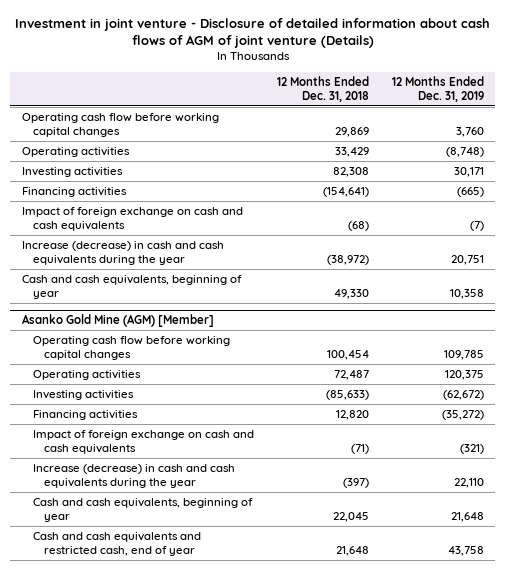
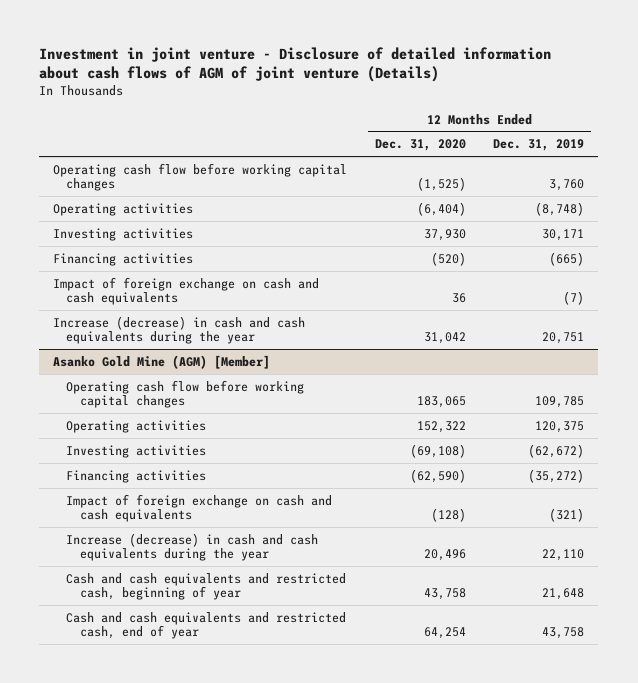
[276,75,369,102] 12 Months Ended Dec. 31, 2018 -> none
none -> [374,139,466,152] Dec. 31, 2020
[21,274,242,300] Cash and cash equivalents, beginning of year -> none
[32,497,253,523] Cash and cash equivalents, beginning of year -> [66,572,347,601] Cash and cash equivalents and restricted cash, beginning of year

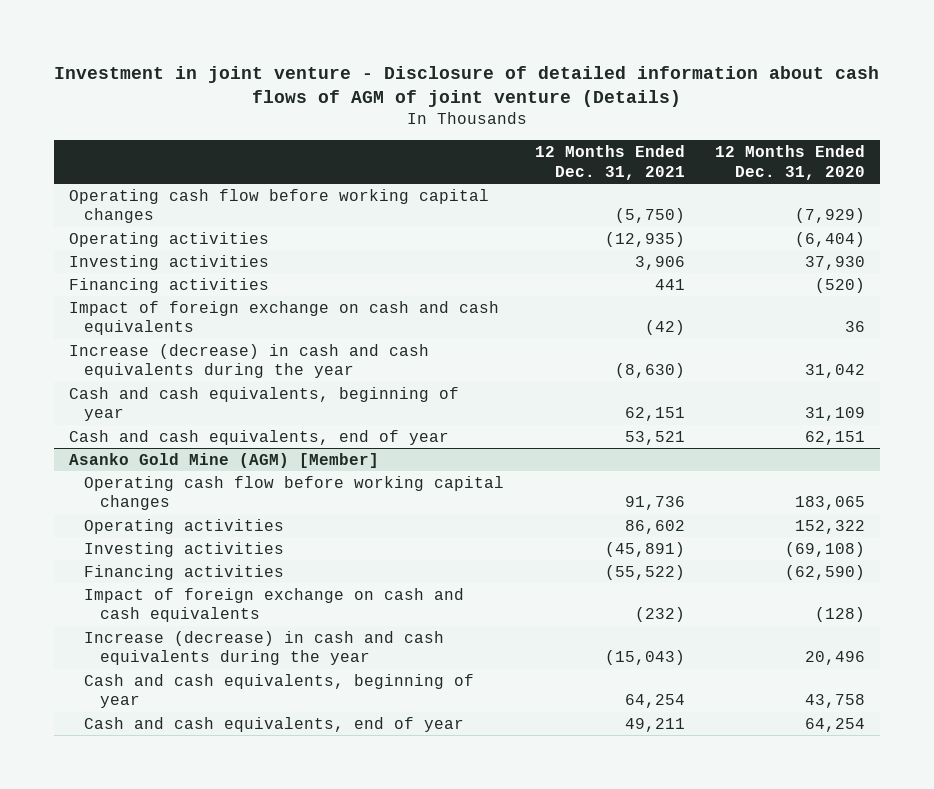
[493,139,585,152] Dec. 31, 2019 -> none
none -> [534,145,685,180] 12 Months Ended Dec. 31, 2021
[416,177,466,192] (1,525) -> [794,208,865,224] (7,929)
none -> [69,386,460,422] Cash and cash equivalents, beginning of year
none -> [69,429,450,445] Cash and cash equivalents, end of year
[66,572,347,601] Cash and cash equivalents and restricted cash, beginning of year -> [84,673,475,709] Cash and cash equivalents, beginning of year
[66,611,347,640] Cash and cash equivalents and restricted cash, end of year -> [84,716,465,732] Cash and cash equivalents, end of year

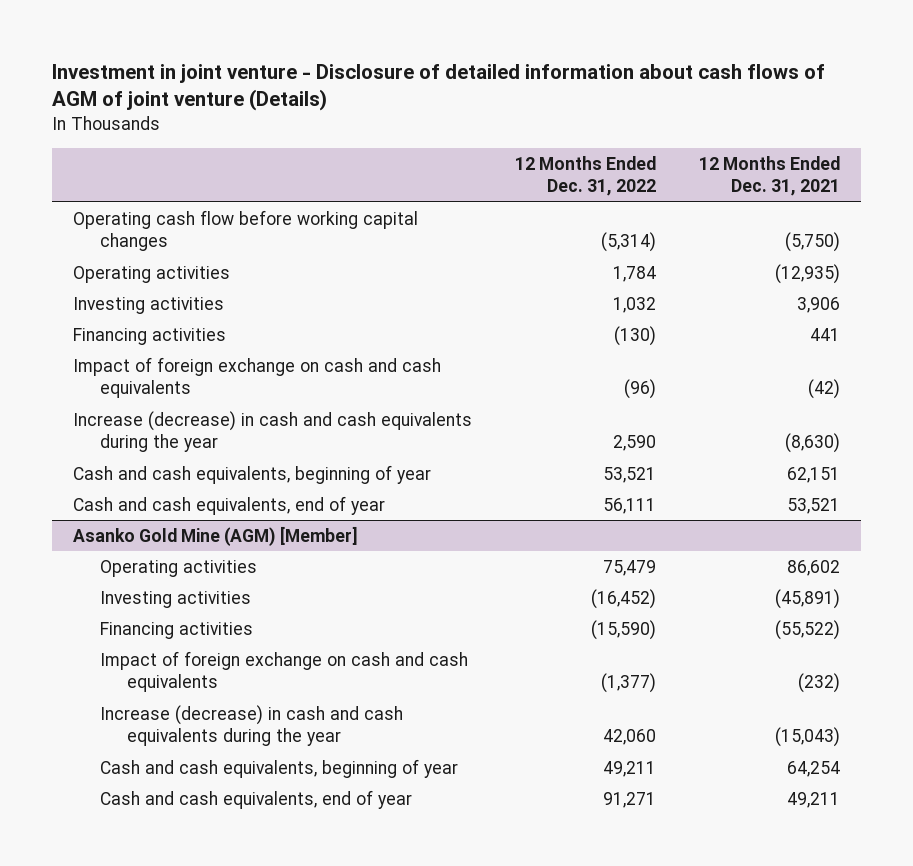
[714,145,865,180] 12 Months Ended Dec. 31, 2020 -> none
none -> [514,156,656,197] 12 Months Ended Dec. 31, 2022
[84,475,505,511] Operating cash flow before working capital changes -> none

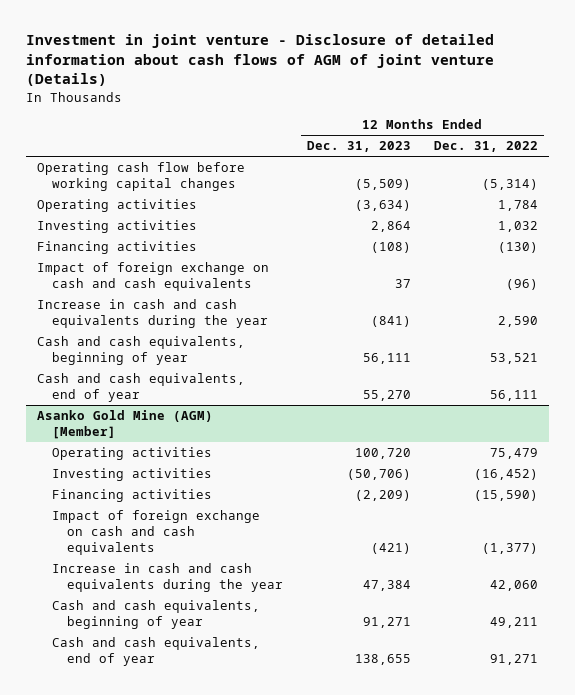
[698,156,840,197] 12 Months Ended Dec. 31, 2021 -> none
none -> [306,141,411,153] Dec. 31, 2023
[73,410,473,453] Increase (decrease) in cash and cash equivalents during the year -> [37,299,269,328] Increase in cash and cash equivalents during the year
[100,704,404,747] Increase (decrease) in cash and cash equivalents during the year -> [52,563,284,592] Increase in cash and cash equivalents during the year

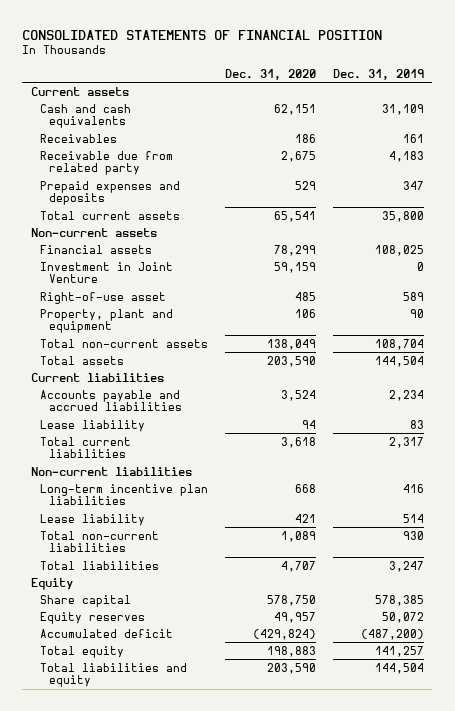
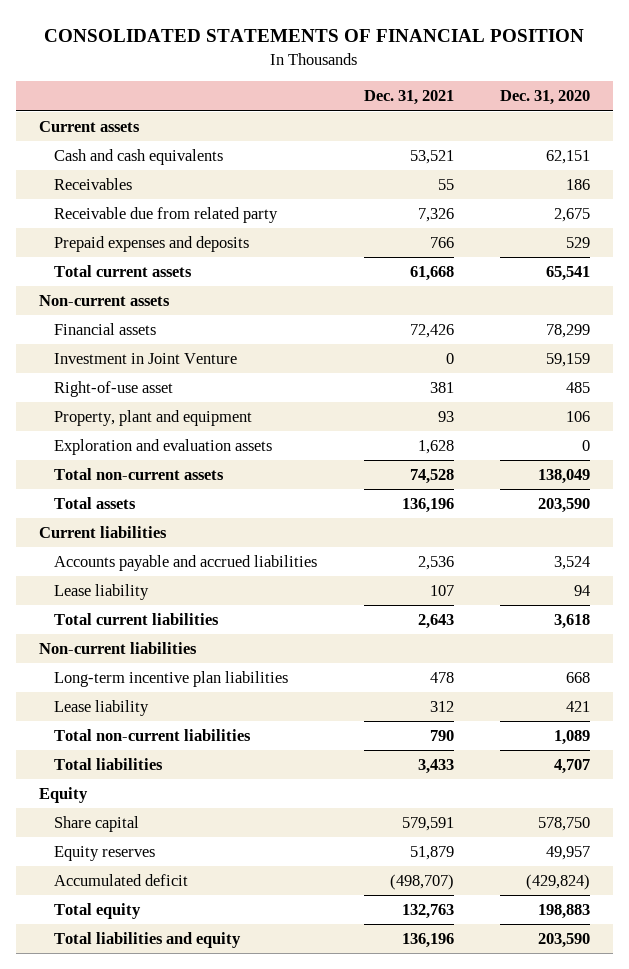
[332,69,424,81] Dec. 31, 2019 -> none
none -> [363,90,454,106] Dec. 31, 2021
none -> [54,439,273,456] Exploration and evaluation assets

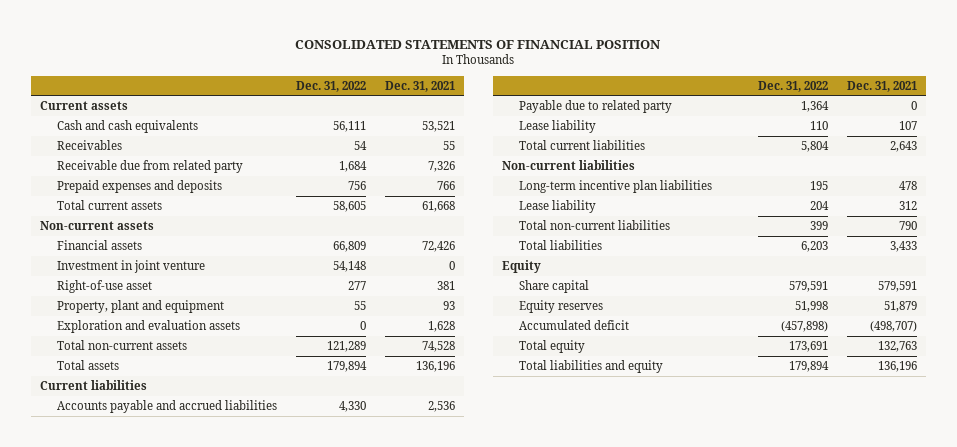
[499,90,590,106] Dec. 31, 2020 -> none
none -> [295,80,366,92] Dec. 31, 2022
[54,353,238,365] Investment in Joint Venture -> [56,260,205,274] Investment in joint venture
none -> [518,100,672,114] Payable due to related party

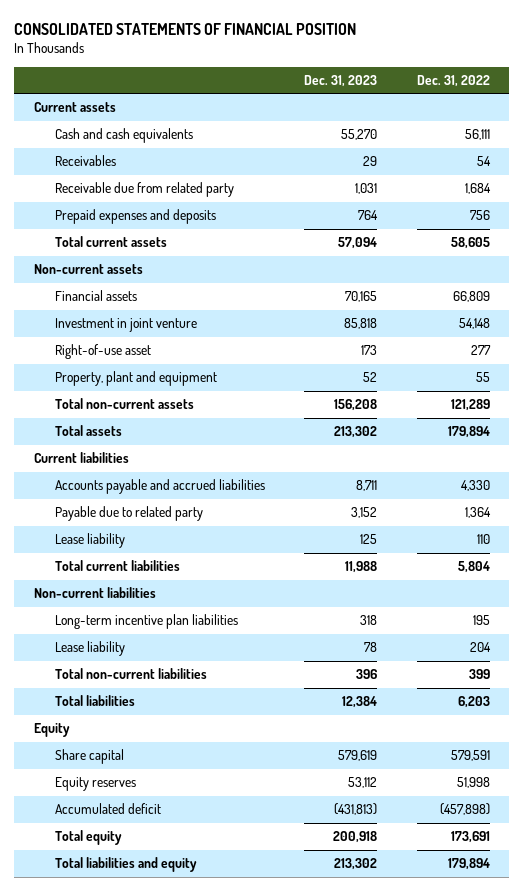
[384,80,455,92] Dec. 31, 2021 -> none
none -> [304,74,378,87] Dec. 31, 2023
[56,320,240,334] Exploration and evaluation assets -> none

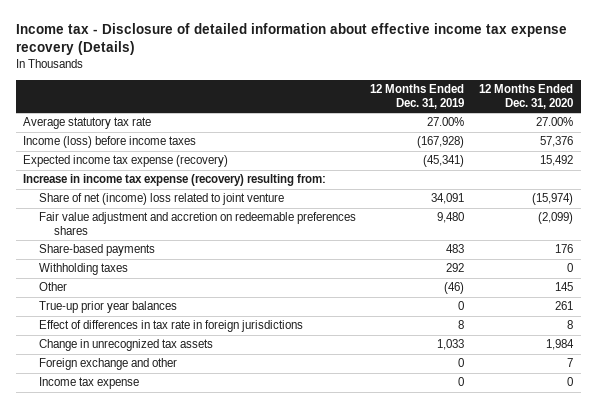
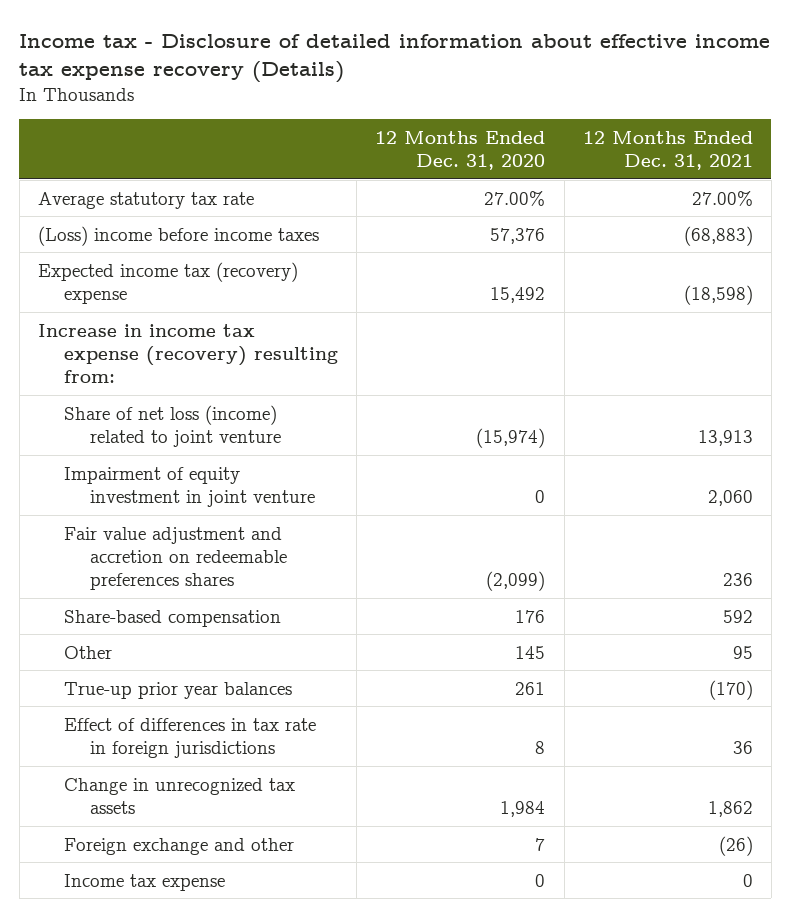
[370,84,465,109] 12 Months Ended Dec. 31, 2019 -> none
none -> [582,130,753,170] 12 Months Ended Dec. 31, 2021
[23,136,197,149] Income (loss) before income taxes -> [38,225,320,246] (Loss) income before income taxes
[23,155,229,168] Expected income tax expense (recovery) -> [38,261,299,304] Expected income tax (recovery) expense
[38,193,284,206] Share of net (income) loss related to joint venture -> [64,404,282,447] Share of net loss (income) related to joint venture
none -> [64,466,316,507] Impairment of equity investment in joint venture
[38,263,128,276] Withholding taxes -> none
[38,244,155,257] Share-based payments -> [64,609,282,627] Share-based compensation

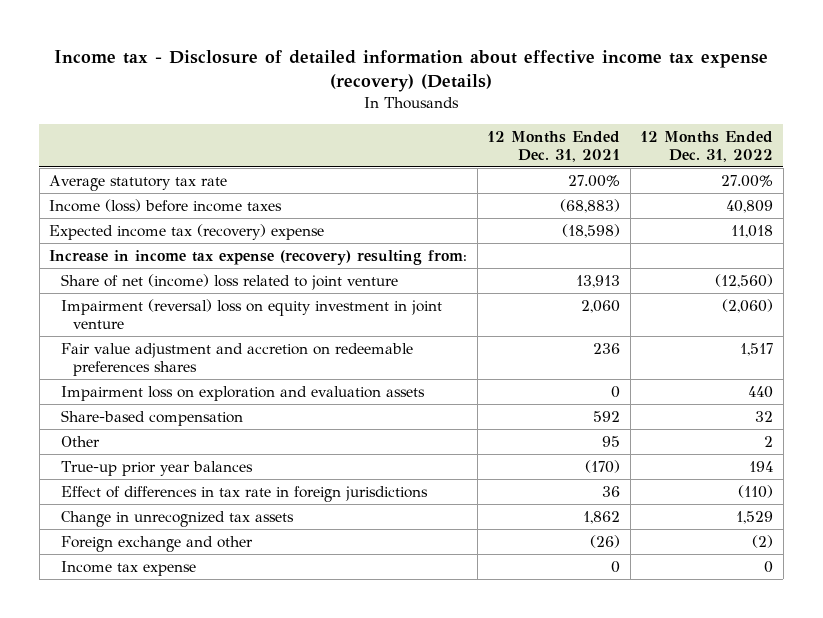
[19,33,771,84] Income tax - Disclosure of detailed information about effective income tax expense recovery (Details) -> [54,50,769,93] Income tax - Disclosure of detailed information about effective income tax expense (recovery) (Details)
[375,130,546,170] 12 Months Ended Dec. 31, 2020 -> none
none -> [640,130,774,162] 12 Months Ended Dec. 31, 2022
[38,225,320,246] (Loss) income before income taxes -> [49,198,283,212] Income (loss) before income taxes
[64,404,282,447] Share of net loss (income) related to joint venture -> [61,273,399,290] Share of net (income) loss related to joint venture
[64,466,316,507] Impairment of equity investment in joint venture -> [61,298,443,330] Impairment (reversal) loss on equity investment in joint venture
none -> [61,385,426,401] Impairment loss on exploration and evaluation assets

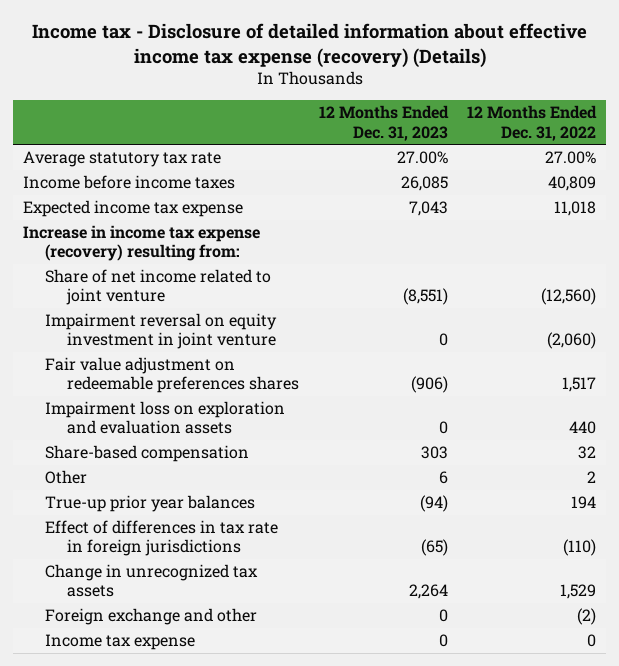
[487,130,621,162] 12 Months Ended Dec. 31, 2021 -> none
none -> [318,105,449,141] 12 Months Ended Dec. 31, 2023
[49,198,283,212] Income (loss) before income taxes -> [23,175,236,190] Income before income taxes
[49,223,325,240] Expected income tax (recovery) expense -> [23,200,244,218] Expected income tax expense
[61,273,399,290] Share of net (income) loss related to joint venture -> [45,269,272,306] Share of net income related to joint venture
[61,298,443,330] Impairment (reversal) loss on equity investment in joint venture -> [45,313,278,350] Impairment reversal on equity investment in joint venture
[61,342,414,377] Fair value adjustment and accretion on redeemable preferences shares -> [45,357,300,394] Fair value adjustment on redeemable preferences shares

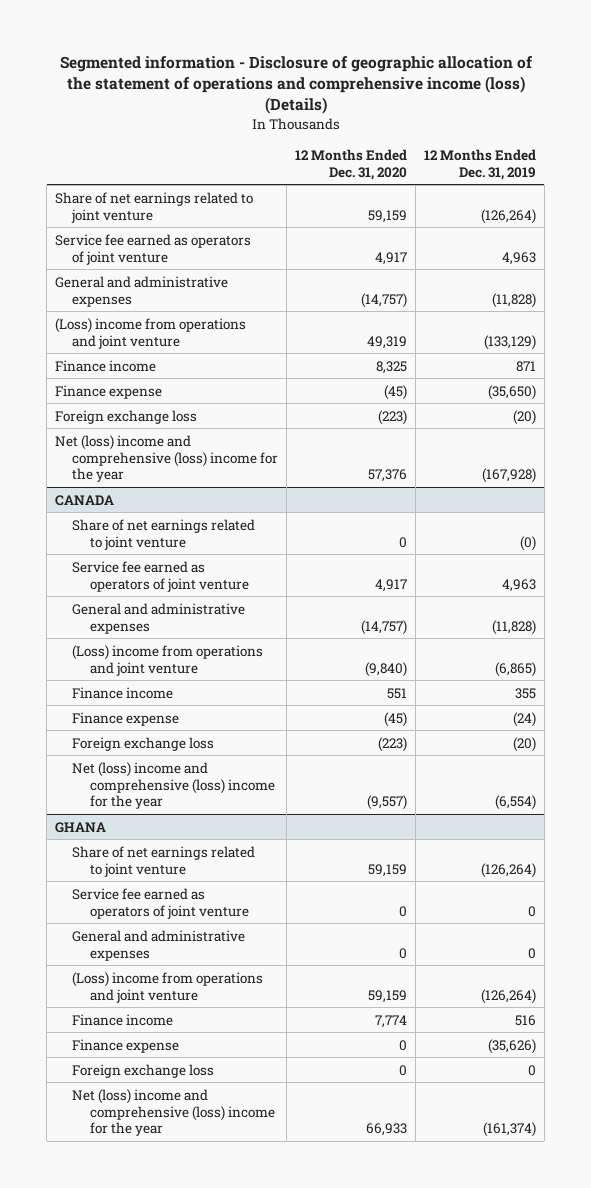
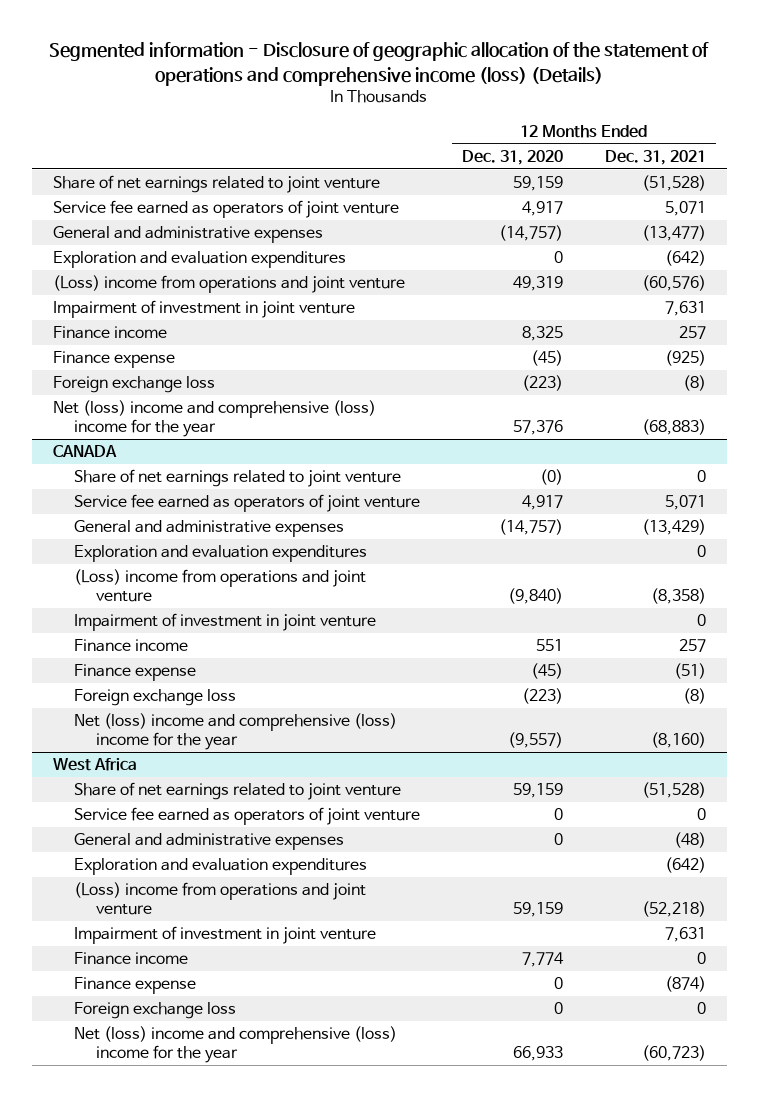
[424,148,537,180] 12 Months Ended Dec. 31, 2019 -> none
none -> [604,149,706,165] Dec. 31, 2021
none -> [52,251,346,269] Exploration and evaluation expenditures
none -> [52,300,355,319] Impairment of investment in joint venture
[399,536,408,548] 0 -> [540,469,564,486] (0)
none -> [74,545,368,563] Exploration and evaluation expenditures
none -> [74,613,377,632] Impairment of investment in joint venture
[55,821,107,833] GHANA -> none
none -> [52,758,137,772] West Africa
none -> [74,858,368,876] Exploration and evaluation expenditures
none -> [74,926,377,945] Impairment of investment in joint venture

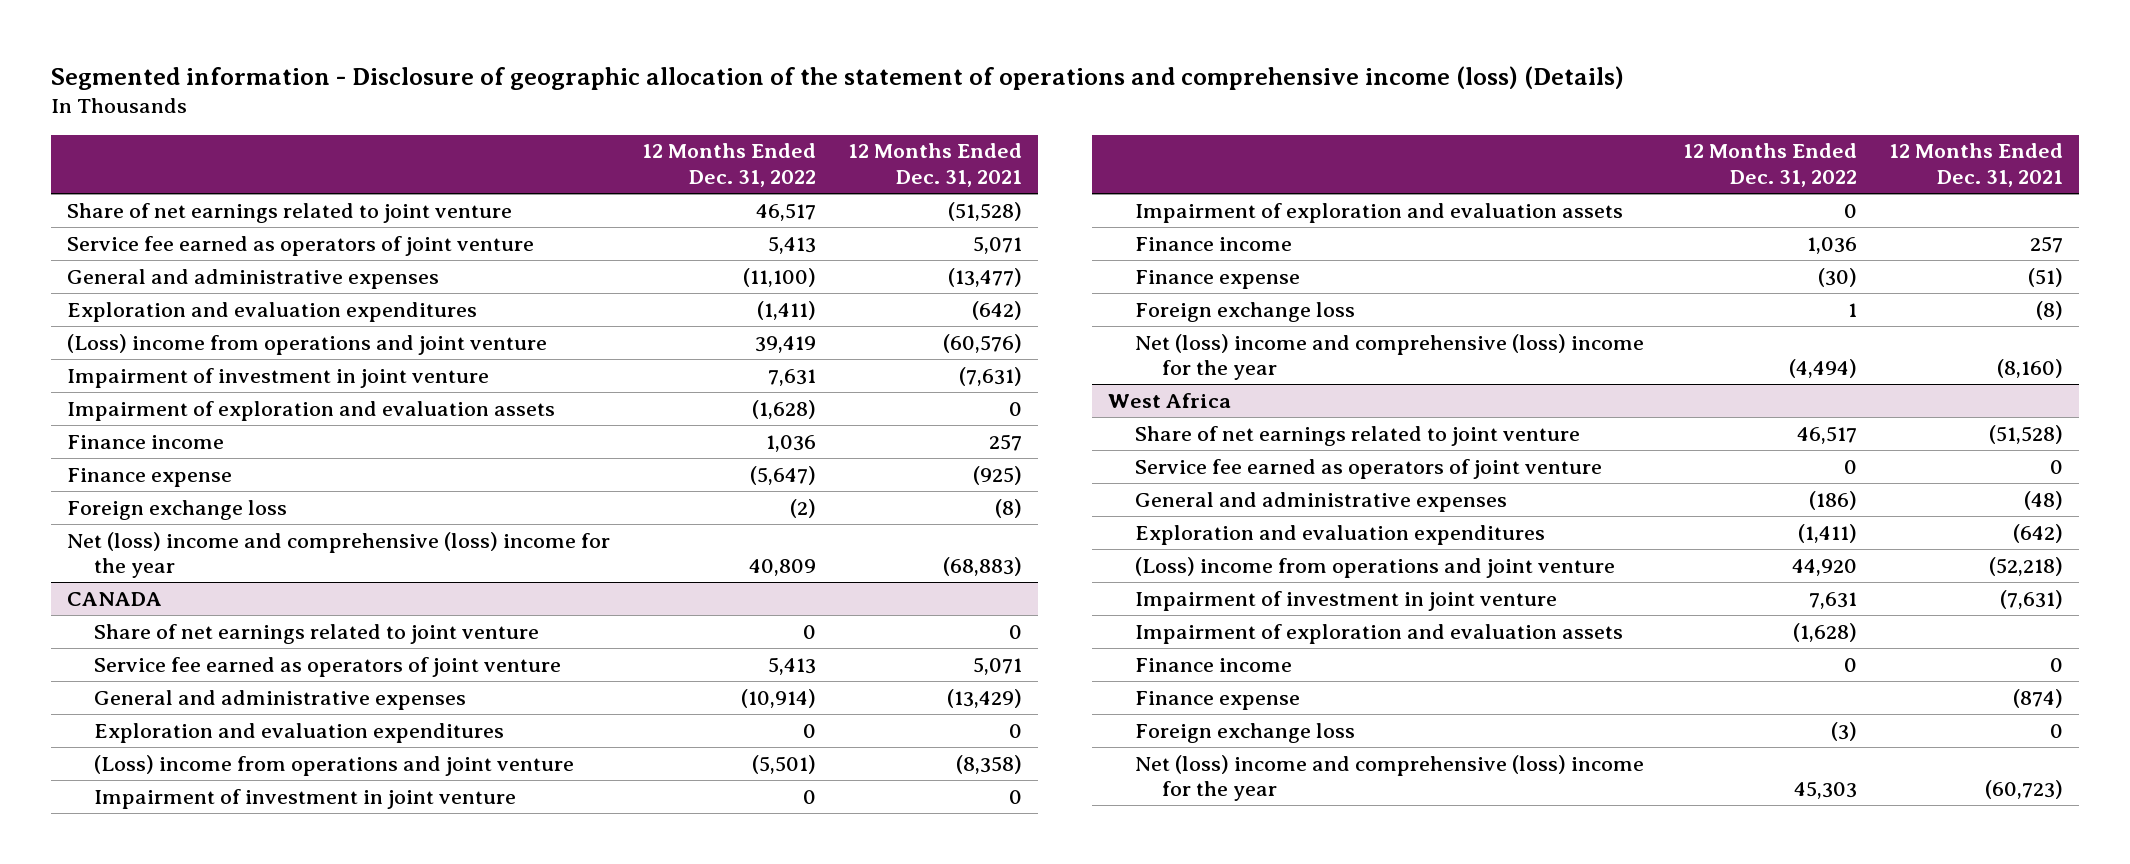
[462,149,564,165] Dec. 31, 2020 -> none
none -> [642,143,817,188] 12 Months Ended Dec. 31, 2022
[664,301,706,317] 7,631 -> [959,366,1023,386] (7,631)
none -> [67,400,556,421] Impairment of exploration and evaluation assets
none -> [1134,202,1623,223] Impairment of exploration and evaluation assets
[664,927,706,943] 7,631 -> [1999,589,2063,609] (7,631)
none -> [1134,623,1623,644] Impairment of exploration and evaluation assets

